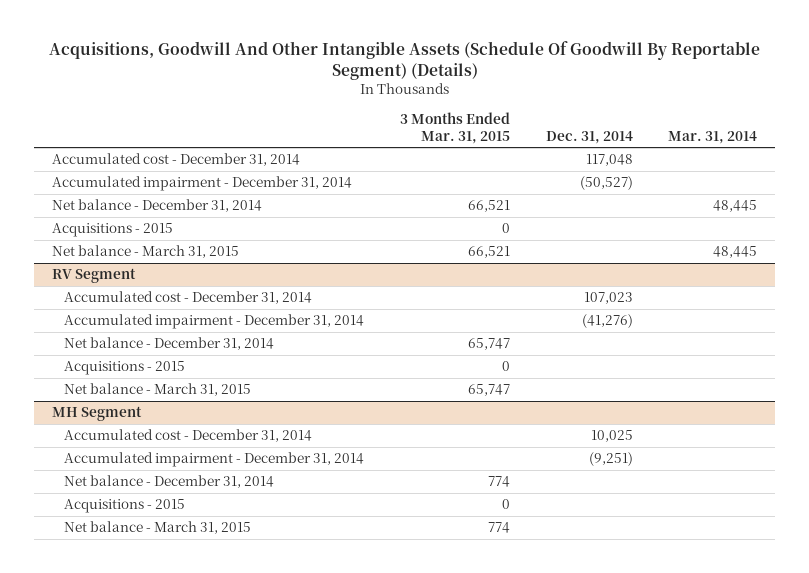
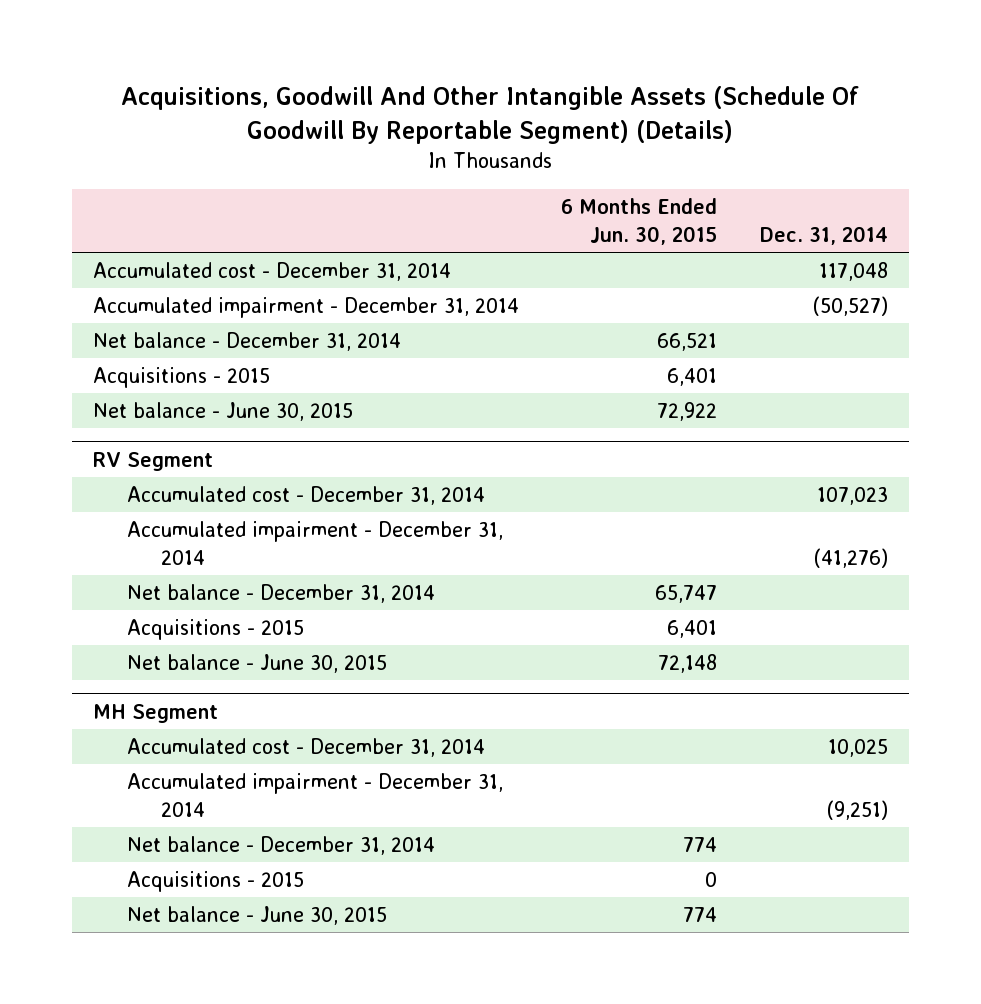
[399,111,510,144] 3 Months Ended Mar. 31, 2015 -> none
[668,130,758,144] Mar. 31, 2014 -> none
none -> [561,198,718,245] 6 Months Ended Jun. 30, 2015
[51,245,239,259] Net balance - March 31, 2015 -> [92,402,353,422] Net balance - June 30, 2015
[64,383,252,397] Net balance - March 31, 2015 -> [127,654,388,674] Net balance - June 30, 2015
[64,521,252,535] Net balance - March 31, 2015 -> [127,906,388,926] Net balance - June 30, 2015

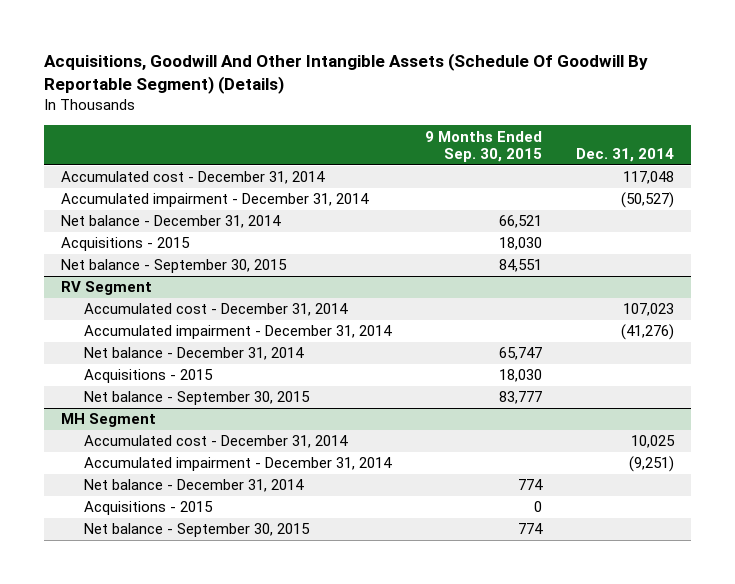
[561,198,718,245] 6 Months Ended Jun. 30, 2015 -> none
none -> [425,130,543,163] 9 Months Ended Sep. 30, 2015
[92,402,353,422] Net balance - June 30, 2015 -> [61,259,288,274] Net balance - September 30, 2015
[127,654,388,674] Net balance - June 30, 2015 -> [84,391,311,406] Net balance - September 30, 2015
[127,906,388,926] Net balance - June 30, 2015 -> [84,523,311,538] Net balance - September 30, 2015

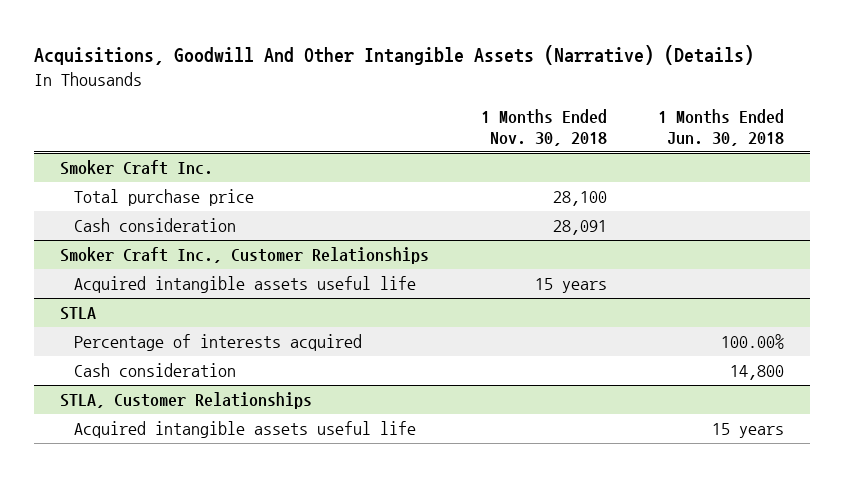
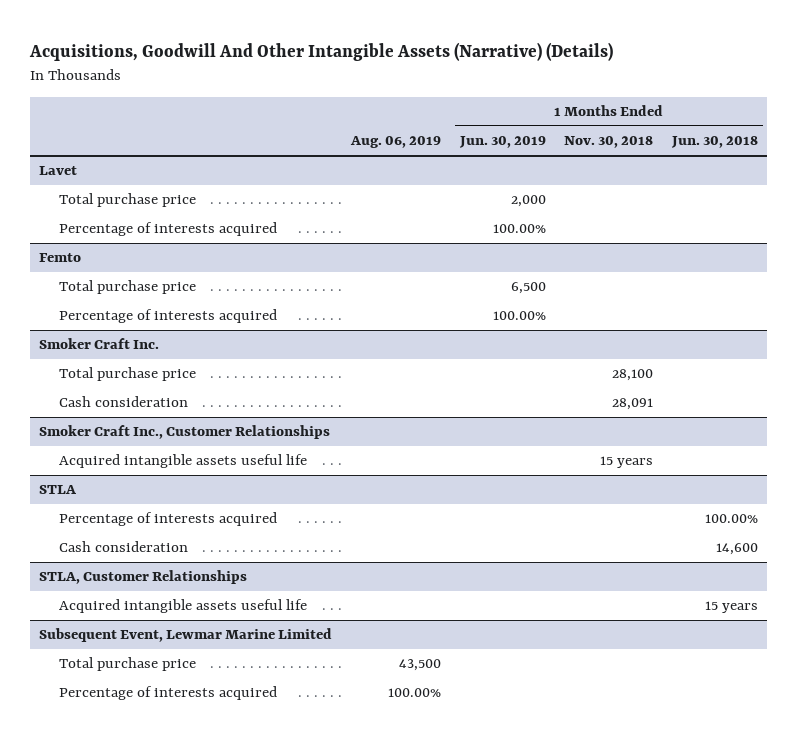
none -> [350,136,442,149] Aug. 06, 2019
none -> [458,136,546,149] Jun. 30, 2019
none -> [39,166,78,176] Lavet
none -> [58,193,196,208] Total purchase price
none -> [58,222,277,237] Percentage of interests acquired
none -> [39,253,82,263] Femto
none -> [58,280,196,295] Total purchase price
none -> [58,309,277,324] Percentage of interests acquired
[730,365,785,381] 14,800 -> [716,543,759,556] 14,600
none -> [39,628,333,643] Subsequent Event, Lewmar Marine Limited
none -> [58,657,196,672] Total purchase price
none -> [58,686,277,701] Percentage of interests acquired

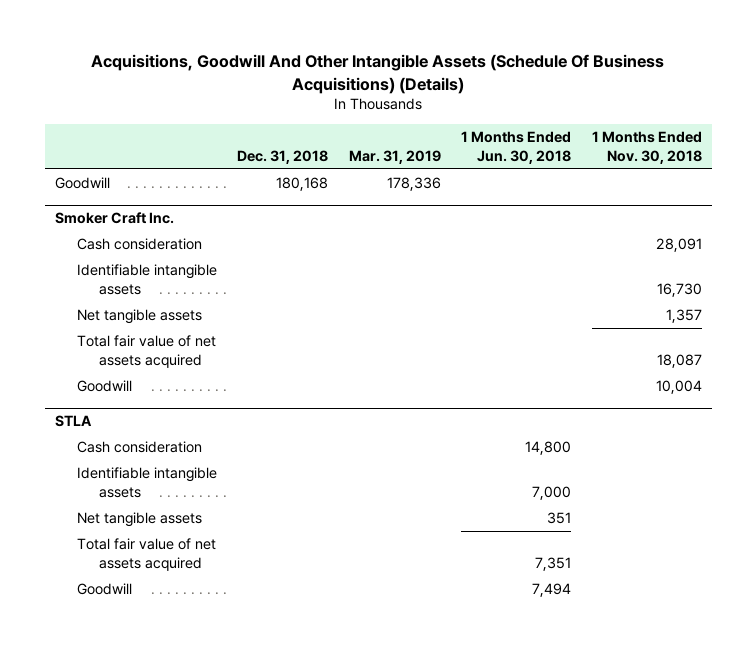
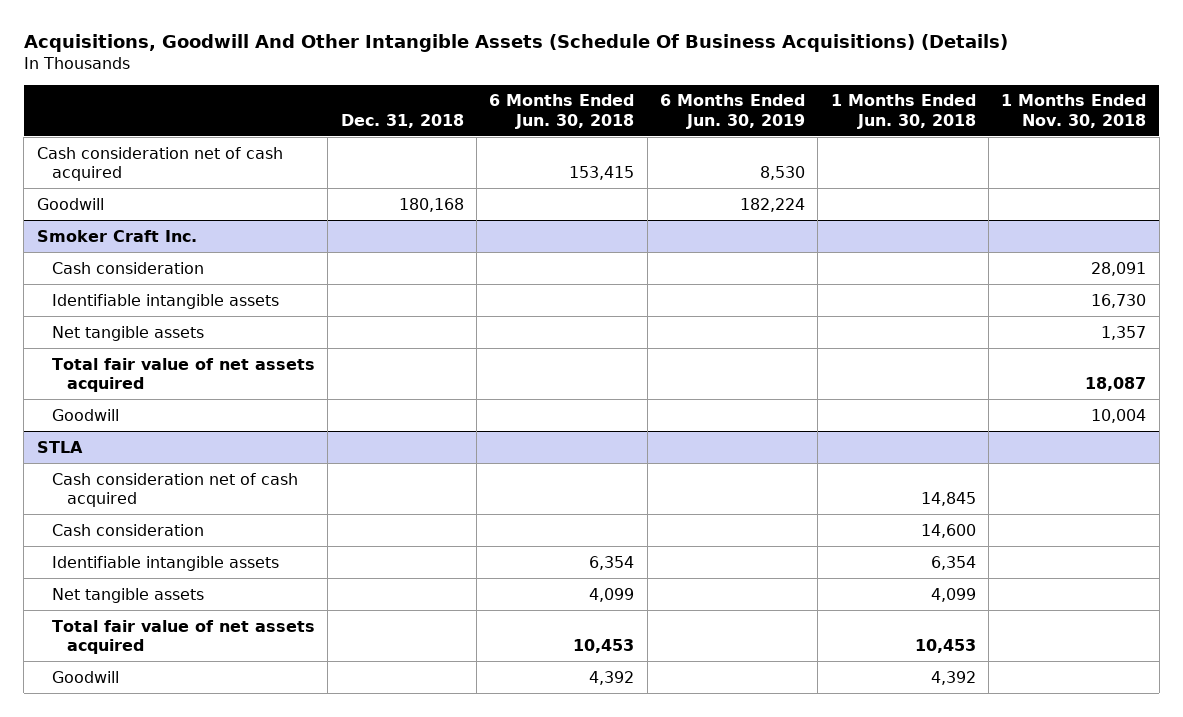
[348,149,441,164] Mar. 31, 2019 -> none
none -> [489,94,635,129] 6 Months Ended Jun. 30, 2018
none -> [659,94,805,129] 6 Months Ended Jun. 30, 2019
none -> [36,146,283,182] Cash consideration net of cash acquired
none -> [52,472,299,508] Cash consideration net of cash acquired
[525,441,572,456] 14,800 -> [920,523,976,538] 14,600
[532,485,572,500] 7,000 -> [930,555,976,570] 6,354
[547,512,572,525] 351 -> [930,587,976,602] 4,099
[535,556,572,571] 7,351 -> [914,639,976,654] 10,453
[532,583,572,598] 7,494 -> [930,670,976,685] 4,392

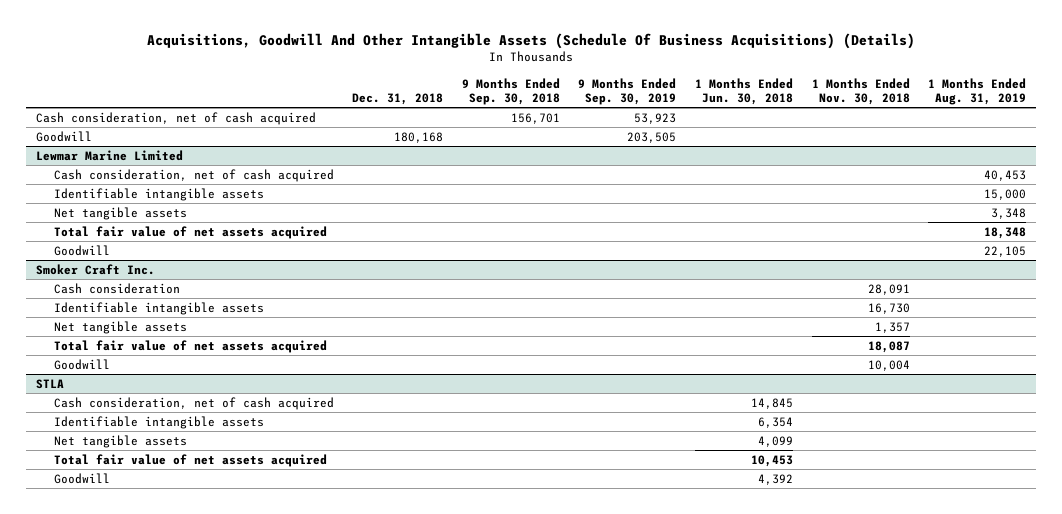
[489,94,635,129] 6 Months Ended Jun. 30, 2018 -> none
[659,94,805,129] 6 Months Ended Jun. 30, 2019 -> none
none -> [461,77,560,105] 9 Months Ended Sep. 30, 2018
none -> [578,77,677,105] 9 Months Ended Sep. 30, 2019
none -> [928,77,1027,105] 1 Months Ended Aug. 31, 2019
[36,146,283,182] Cash consideration net of cash acquired -> [35,111,316,125] Cash consideration, net of cash acquired
none -> [35,149,183,161] Lewmar Marine Limited
none -> [53,168,334,182] Cash consideration, net of cash acquired
none -> [53,187,264,201] Identifiable intangible assets
none -> [53,206,187,220] Net tangible assets
none -> [53,225,327,239] Total fair value of net assets acquired
none -> [53,244,110,256] Goodwill
[52,523,205,536] Cash consideration -> none
[52,472,299,508] Cash consideration net of cash acquired -> [53,396,334,410] Cash consideration, net of cash acquired

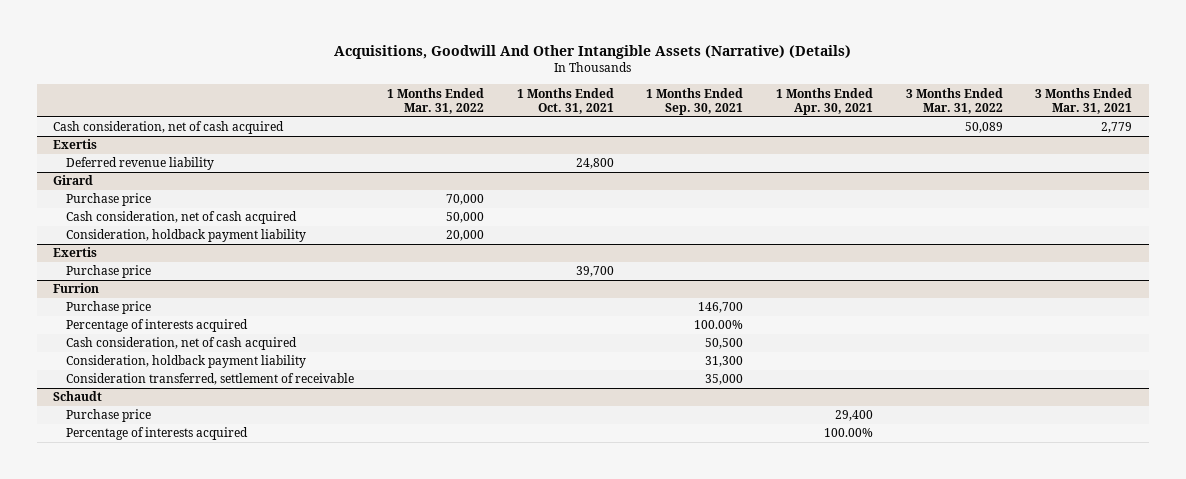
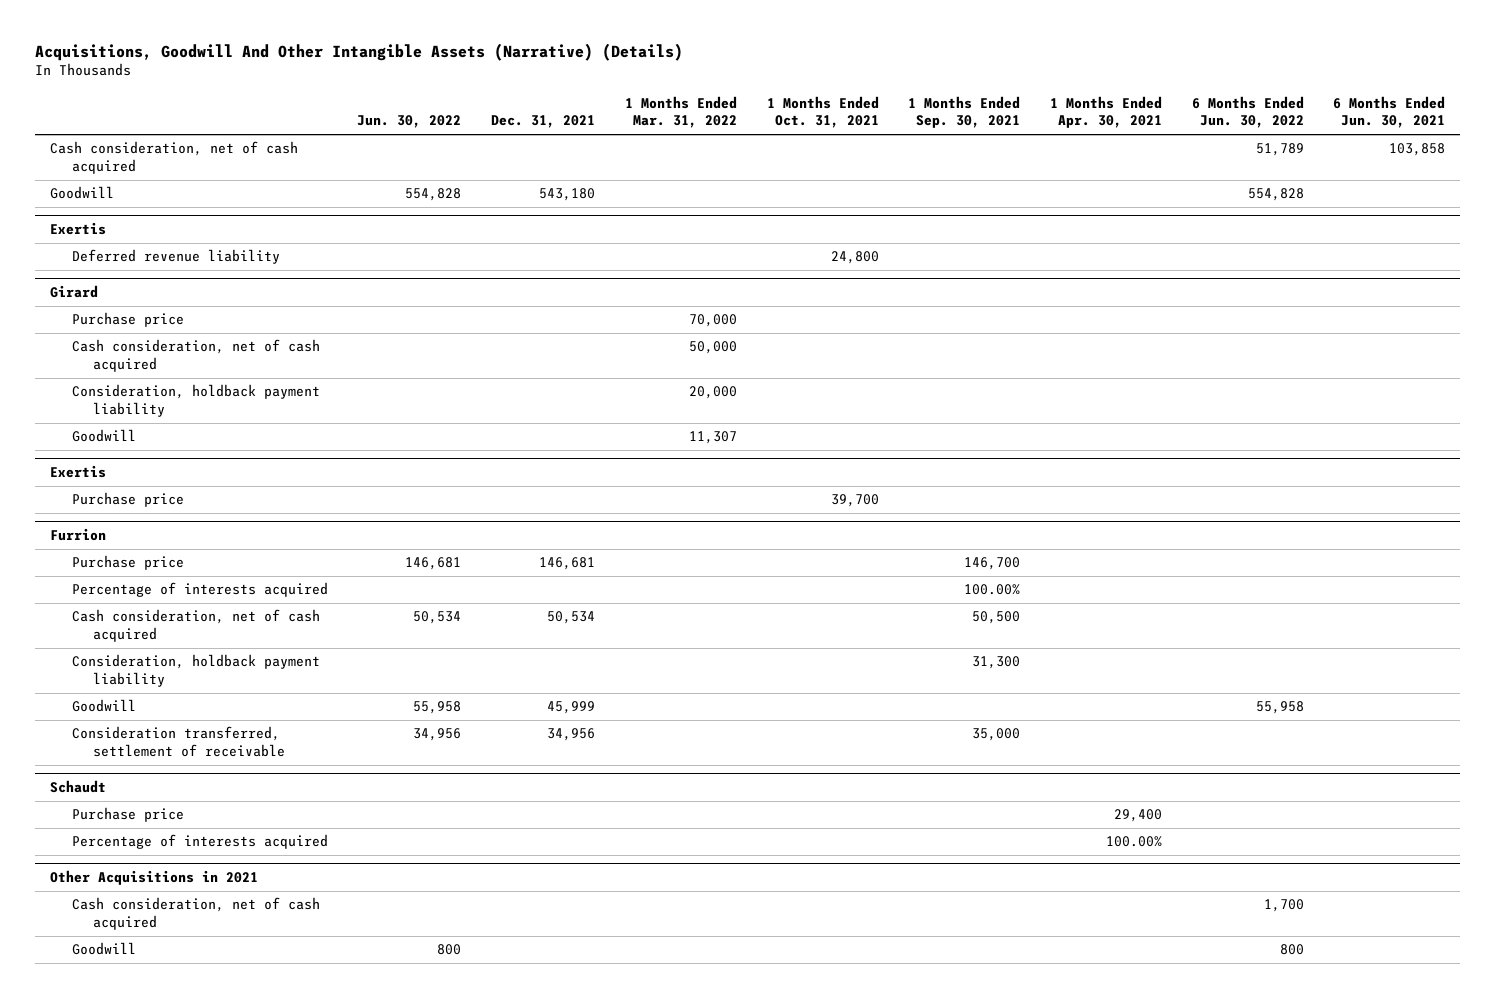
[905,87,1003,115] 3 Months Ended Mar. 31, 2022 -> none
[1035,87,1133,115] 3 Months Ended Mar. 31, 2021 -> none
none -> [357,115,462,129] Jun. 30, 2022
none -> [491,115,596,129] Dec. 31, 2021
none -> [1191,95,1304,129] 6 Months Ended Jun. 30, 2022
none -> [1333,95,1446,129] 6 Months Ended Jun. 30, 2021
none -> [49,186,114,200] Goodwill
none -> [71,429,136,443] Goodwill
none -> [71,699,136,713] Goodwill
none -> [49,870,258,886] Other Acquisitions in 2021
none -> [71,897,320,931] Cash consideration, net of cash acquired
none -> [71,942,136,956] Goodwill

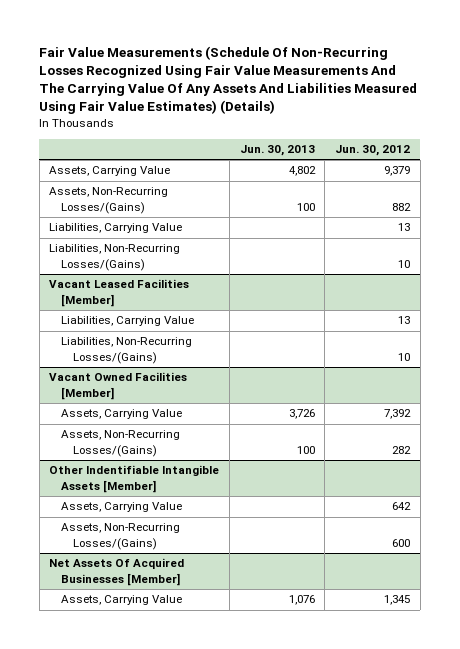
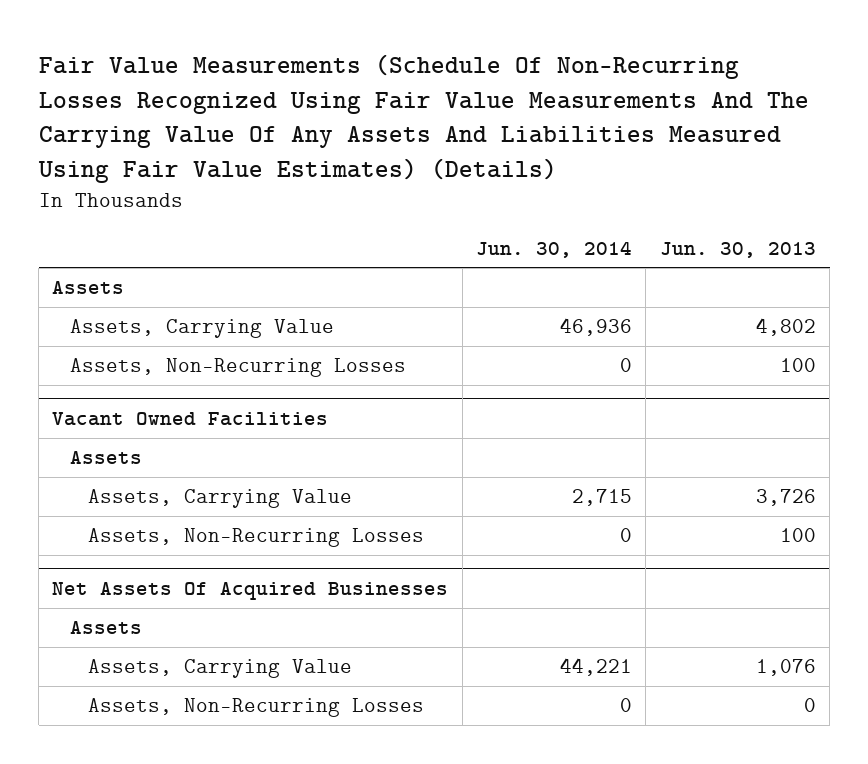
[335,145,411,157] Jun. 30, 2012 -> none
none -> [476,240,633,258] Jun. 30, 2014
none -> [52,281,125,295] Assets
[49,223,183,234] Liabilities, Carrying Value -> none
[49,244,181,271] Liabilities, Non-Recurring Losses/(Gains) -> none
[49,279,190,307] Vacant Leased Facilities [Member] -> none
[61,316,195,327] Liabilities, Carrying Value -> none
[61,337,193,364] Liabilities, Non-Recurring Losses/(Gains) -> none
[49,187,169,214] Assets, Non-Recurring Losses/(Gains) -> [70,358,407,378] Assets, Non-Recurring Losses
[49,372,188,400] Vacant Owned Facilities [Member] -> [52,411,329,426] Vacant Owned Facilities
none -> [70,451,143,465] Assets
[49,465,220,493] Other Indentifiable Intangible Assets [Member] -> none
[61,502,183,513] Assets, Carrying Value -> none
[61,523,181,550] Assets, Non-Recurring Losses/(Gains) -> none
[61,430,181,457] Assets, Non-Recurring Losses/(Gains) -> [88,528,425,548] Assets, Non-Recurring Losses
[49,558,185,586] Net Assets Of Acquired Businesses [Member] -> [52,581,449,600] Net Assets Of Acquired Businesses
none -> [70,621,143,635] Assets
none -> [88,698,425,718] Assets, Non-Recurring Losses

